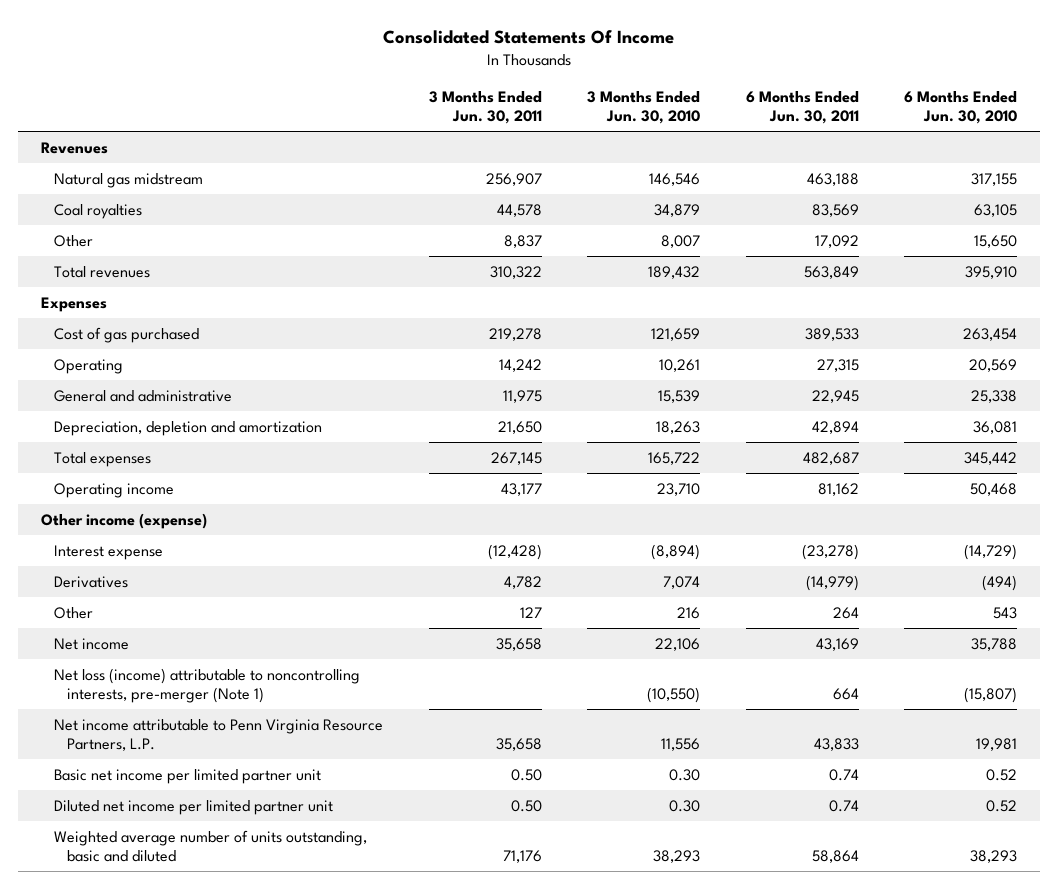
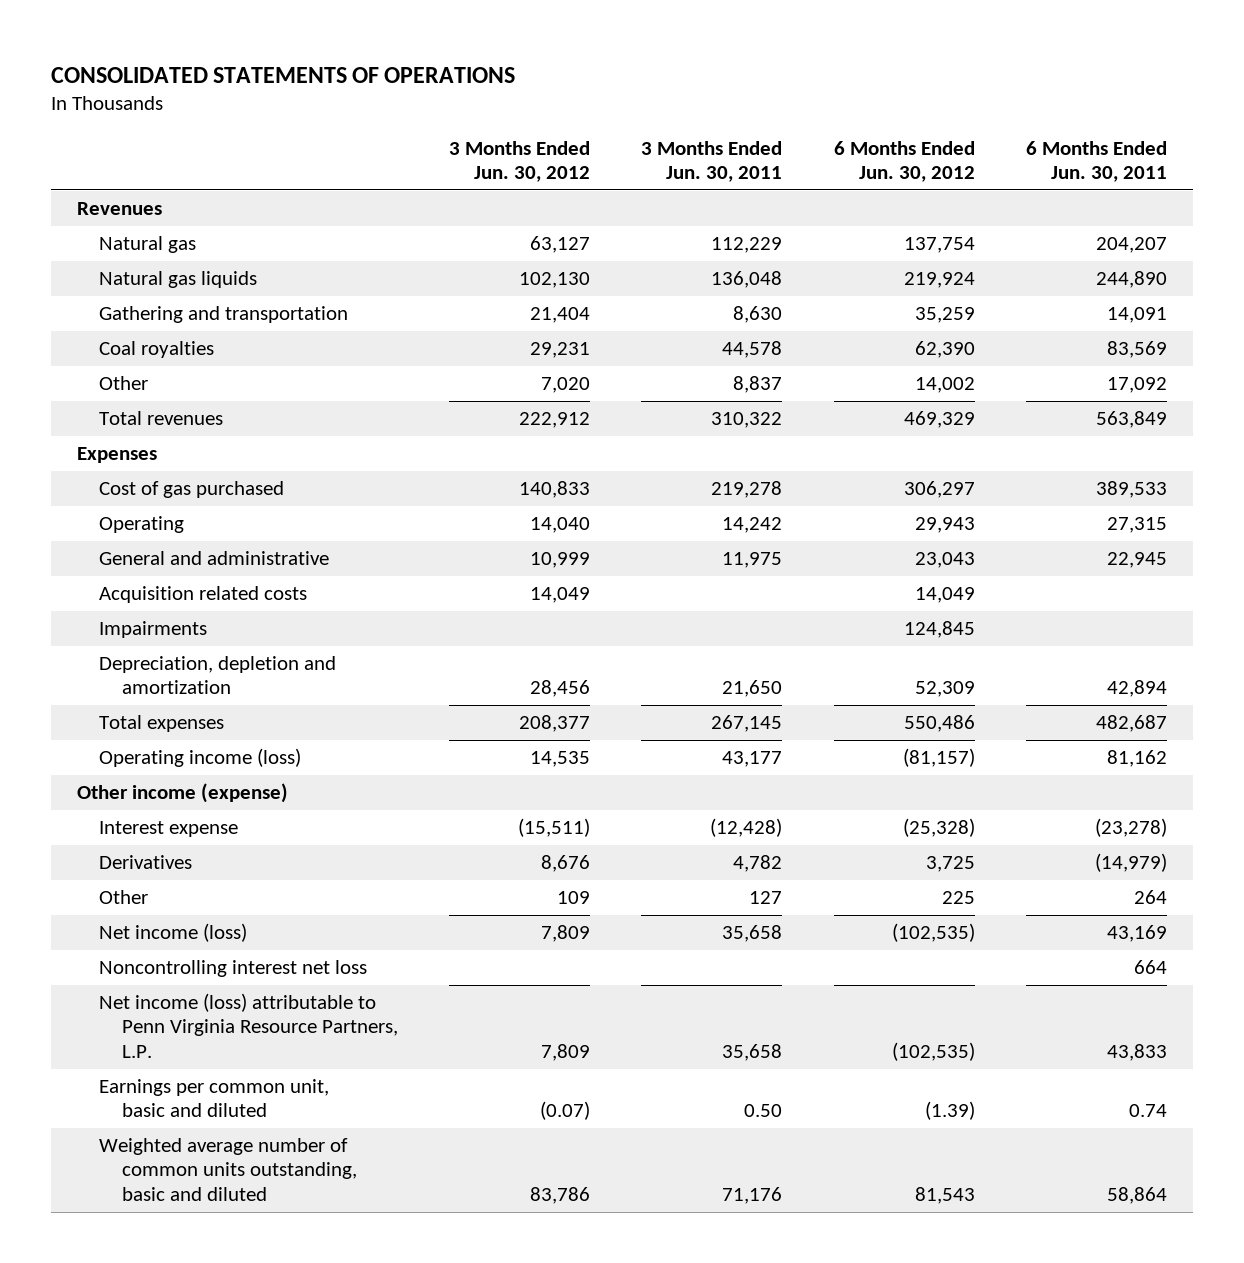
[383,30,675,45] Consolidated Statements Of Income -> [51,66,516,83] CONSOLIDATED STATEMENTS OF OPERATIONS
[587,90,701,124] 3 Months Ended Jun. 30, 2010 -> none
[904,90,1018,124] 6 Months Ended Jun. 30, 2010 -> none
none -> [449,140,591,182] 3 Months Ended Jun. 30, 2012
none -> [833,140,975,182] 6 Months Ended Jun. 30, 2012
[54,172,204,188] Natural gas midstream -> [99,236,197,254] Natural gas
[485,172,542,186] 256,907 -> [711,237,783,254] 112,229
[806,172,859,186] 463,188 -> [1096,237,1168,254] 204,207
none -> [99,271,258,289] Natural gas liquids
none -> [99,306,349,324] Gathering and transportation
none -> [99,586,308,604] Acquisition related costs
none -> [99,621,208,639] Impairments
[54,482,175,498] Operating income -> [99,748,302,768] Operating income (loss)
[54,799,334,815] Diluted net income per limited partner unit -> none
[54,637,130,650] Net income -> [99,923,248,943] Net income (loss)
[54,667,361,703] Net loss (income) attributable to noncontrolling interests, pre-merger (Note 1) -> [99,960,368,978] Noncontrolling interest net loss
[54,718,384,751] Net income attributable to Penn Virginia Resource Partners, L.P. -> [99,993,398,1058] Net income (loss) attributable to Penn Virginia Resource Partners, L.P.
[54,768,322,784] Basic net income per limited partner unit -> [99,1079,330,1118] Earnings per common unit, basic and diluted
[54,829,368,862] Weighted average number of units outstanding, basic and diluted -> [99,1138,357,1201] Weighted average number of common units outstanding, basic and diluted

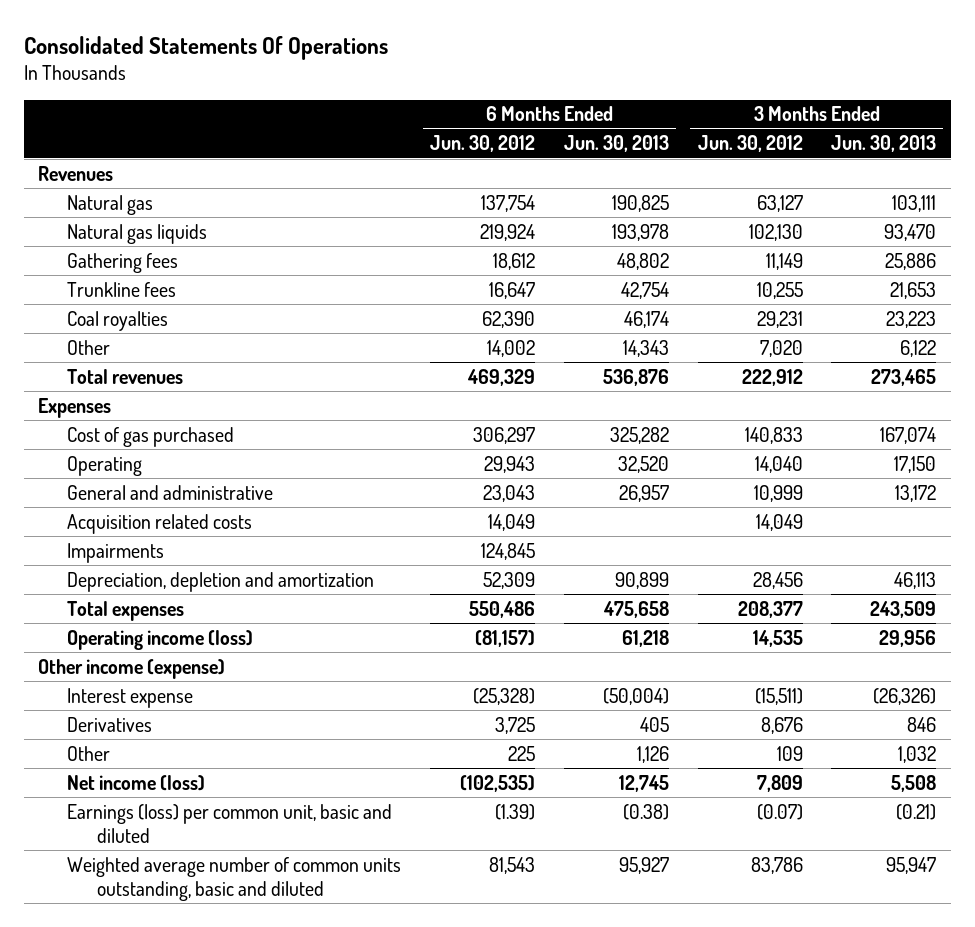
[51,66,516,83] CONSOLIDATED STATEMENTS OF OPERATIONS -> [24,36,389,61] Consolidated Statements Of Operations
[641,140,783,182] 3 Months Ended Jun. 30, 2011 -> none
[1026,140,1168,182] 6 Months Ended Jun. 30, 2011 -> none
none -> [563,135,669,153] Jun. 30, 2013
none -> [831,135,937,153] Jun. 30, 2013
[99,306,349,324] Gathering and transportation -> none
none -> [67,252,179,273] Gathering fees
none -> [67,281,177,297] Trunkline fees
[99,960,368,978] Noncontrolling interest net loss -> none
[99,993,398,1058] Net income (loss) attributable to Penn Virginia Resource Partners, L.P. -> none
[99,1079,330,1118] Earnings per common unit, basic and diluted -> [67,803,393,843] Earnings (loss) per common unit, basic and diluted

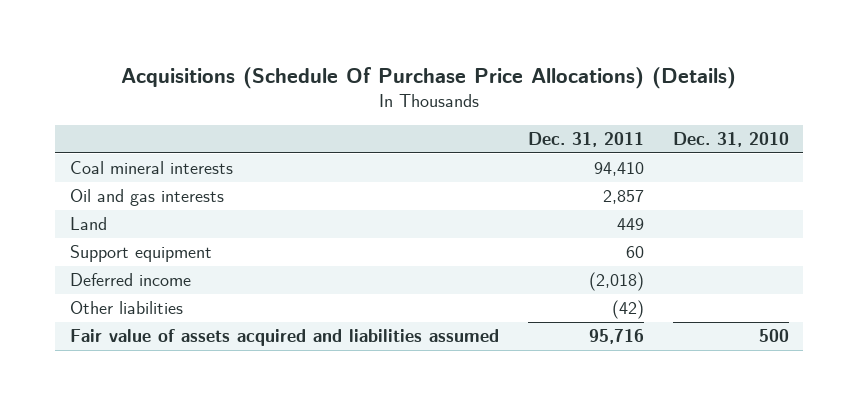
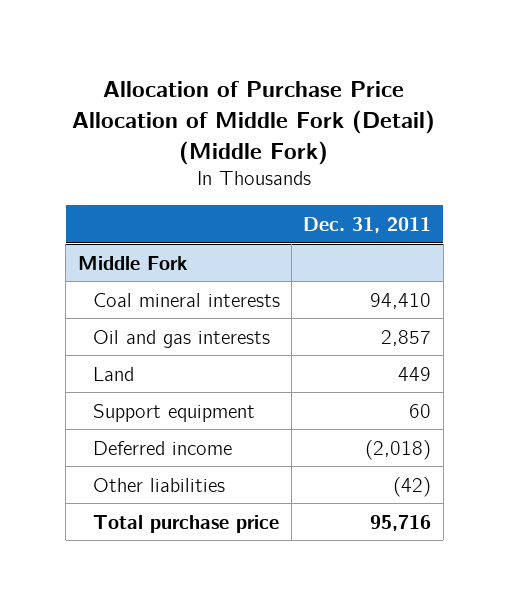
[121,67,737,90] Acquisitions (Schedule Of Purchase Price Allocations) (Details) -> [72,80,436,165] Allocation of Purchase Price Allocation of Middle Fork (Detail) (Middle Fork)
[672,132,789,148] Dec. 31, 2010 -> none
none -> [77,255,188,270] Middle Fork
[69,329,499,347] Fair value of assets acquired and liabilities assumed -> [92,514,279,533] Total purchase price

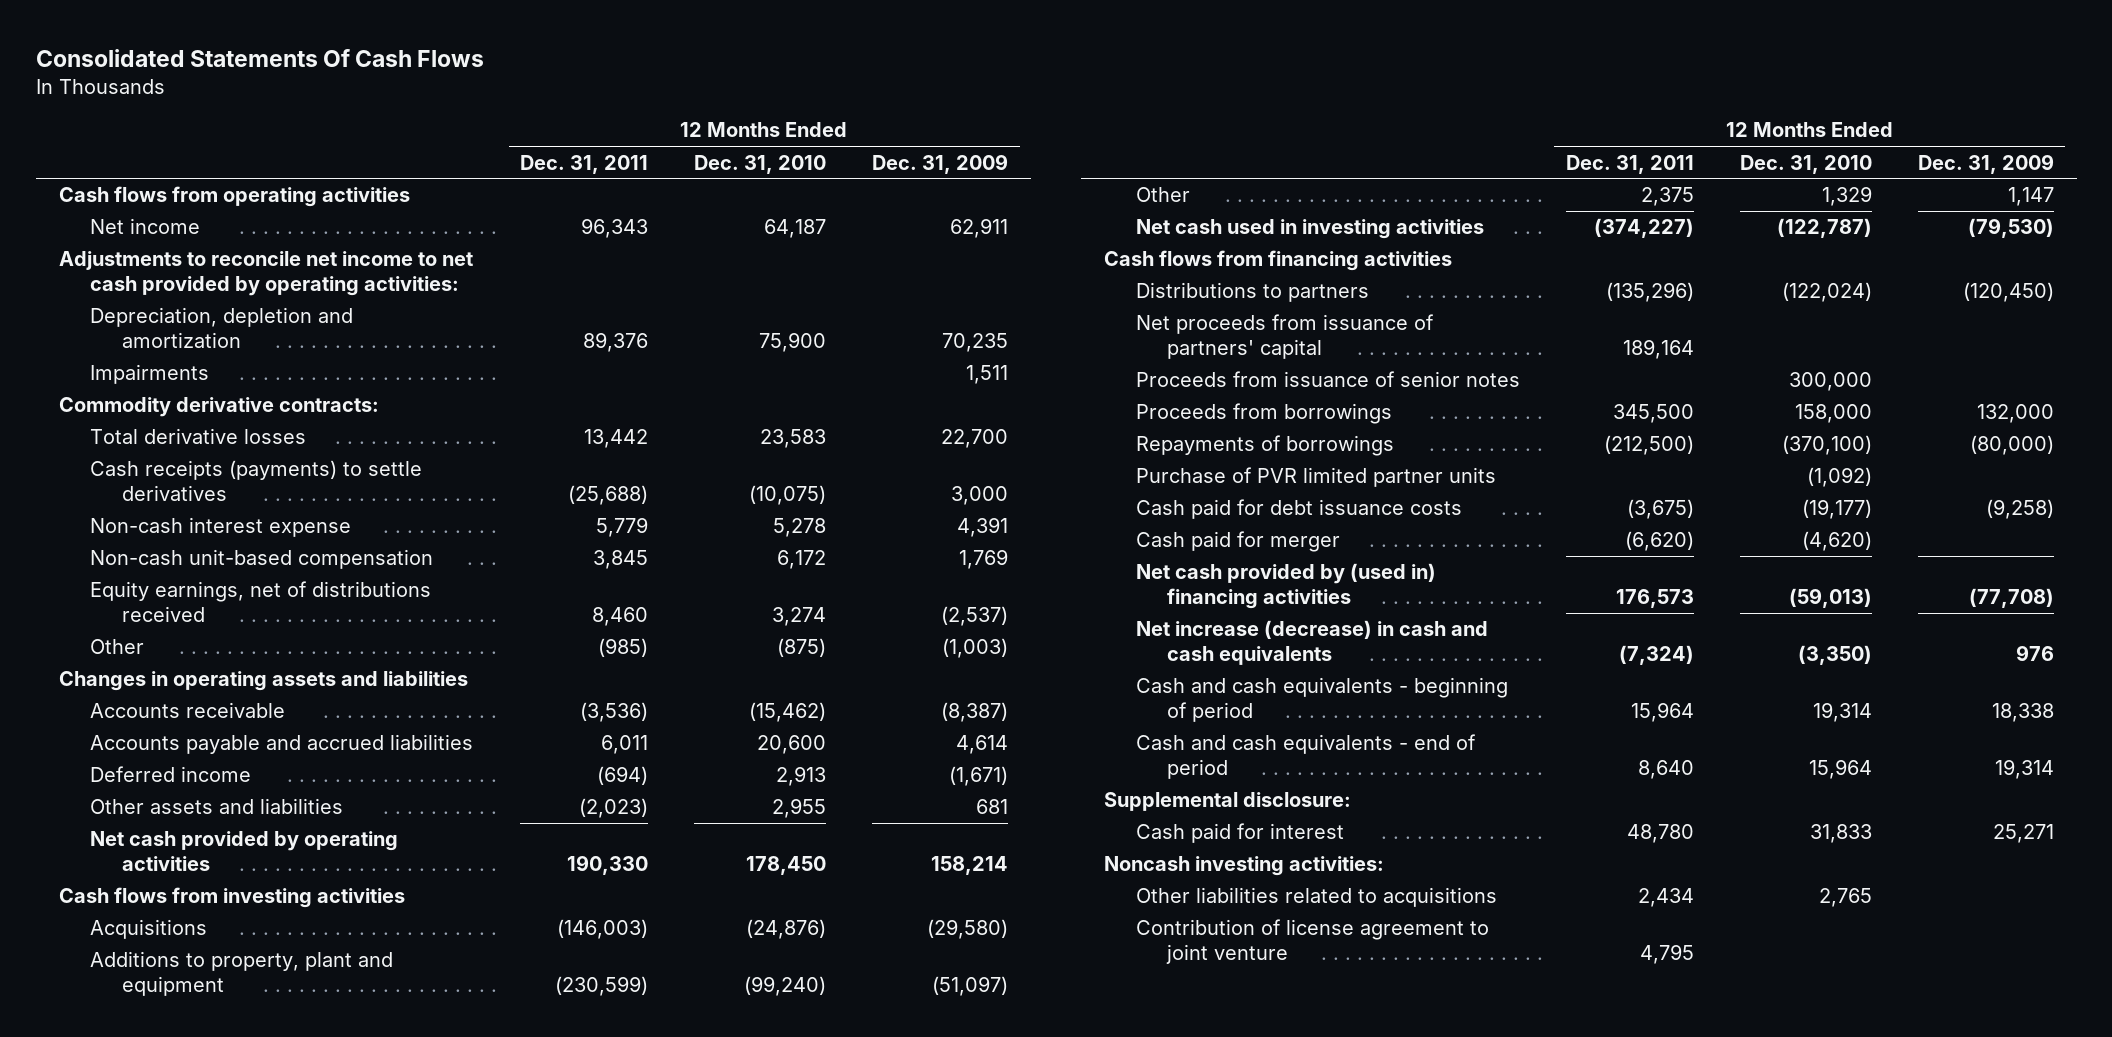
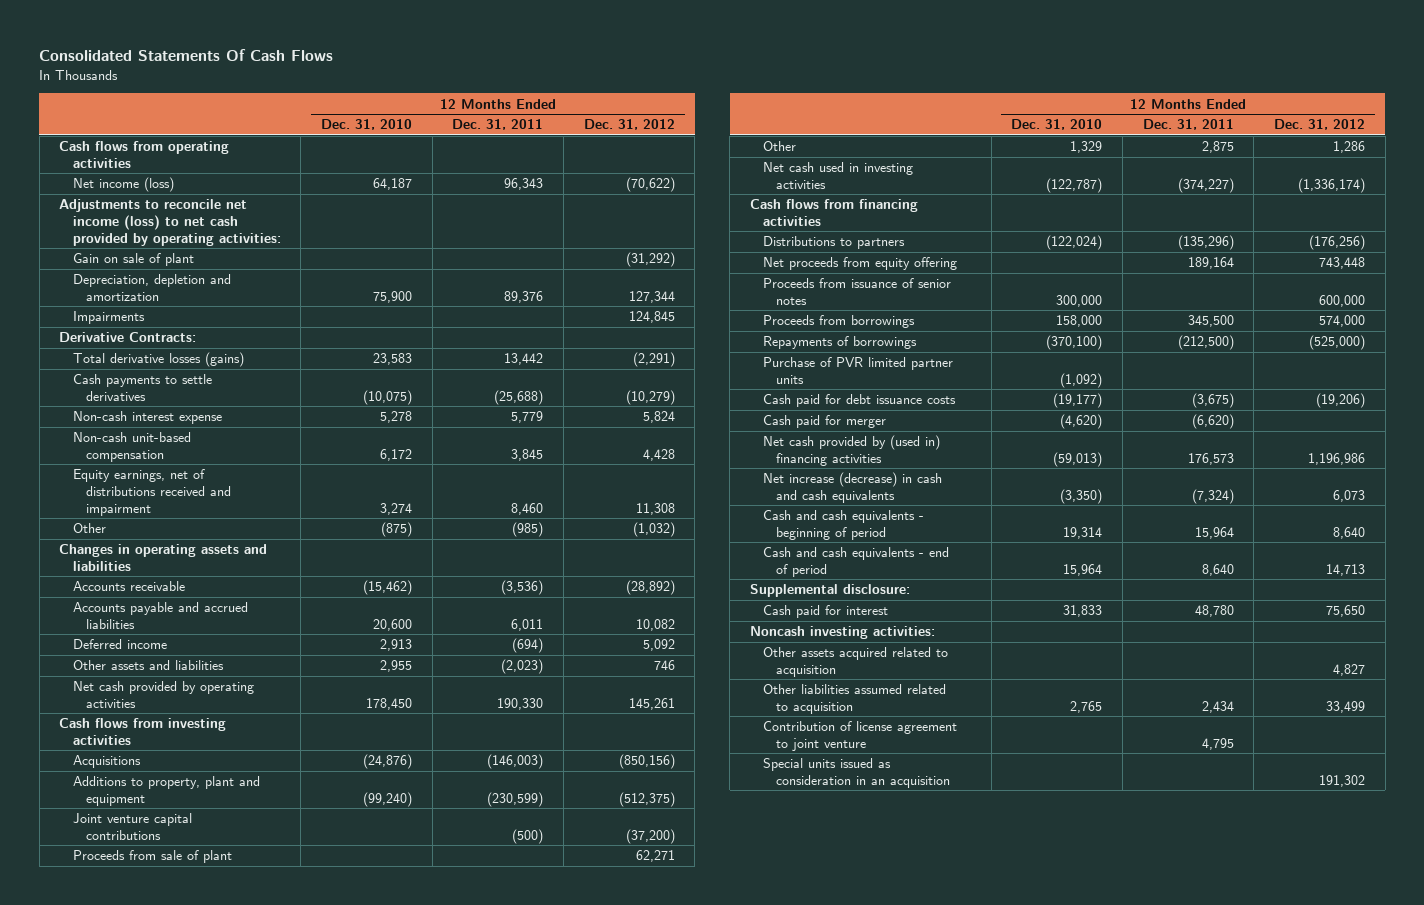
[872,153,1009,174] Dec. 31, 2009 -> none
none -> [583,119,675,131] Dec. 31, 2012
[90,218,201,235] Net income -> [72,177,174,193] Net income (loss)
[58,251,473,296] Adjustments to reconcile net income to net cash provided by operating activities: -> [59,199,281,246] Adjustments to reconcile net income (loss) to net cash provided by operating activities:
none -> [72,253,194,267] Gain on sale of plant
[58,397,379,418] Commodity derivative contracts: -> [59,332,197,343] Derivative Contracts:
[90,428,307,445] Total derivative losses -> [72,352,244,368] Total derivative losses (gains)
[90,460,423,501] Cash receipts (payments) to settle derivatives -> [72,374,212,402] Cash payments to settle derivatives
[90,581,432,622] Equity earnings, net of distributions received -> [72,469,231,516] Equity earnings, net of distributions received and impairment
none -> [72,813,192,841] Joint venture capital contributions
none -> [72,850,232,864] Proceeds from sale of plant
[1640,187,1694,207] 2,375 -> [1201,141,1234,154] 2,875
[1135,314,1434,359] Net proceeds from issuance of partners' capital -> [763,257,958,271] Net proceeds from equity offering
none -> [763,647,949,678] Other assets acquired related to acquisition
[1135,887,1497,908] Other liabilities related to acquisitions -> [763,684,947,715] Other liabilities assumed related to acquisition
none -> [763,758,951,789] Special units issued as consideration in an acquisition

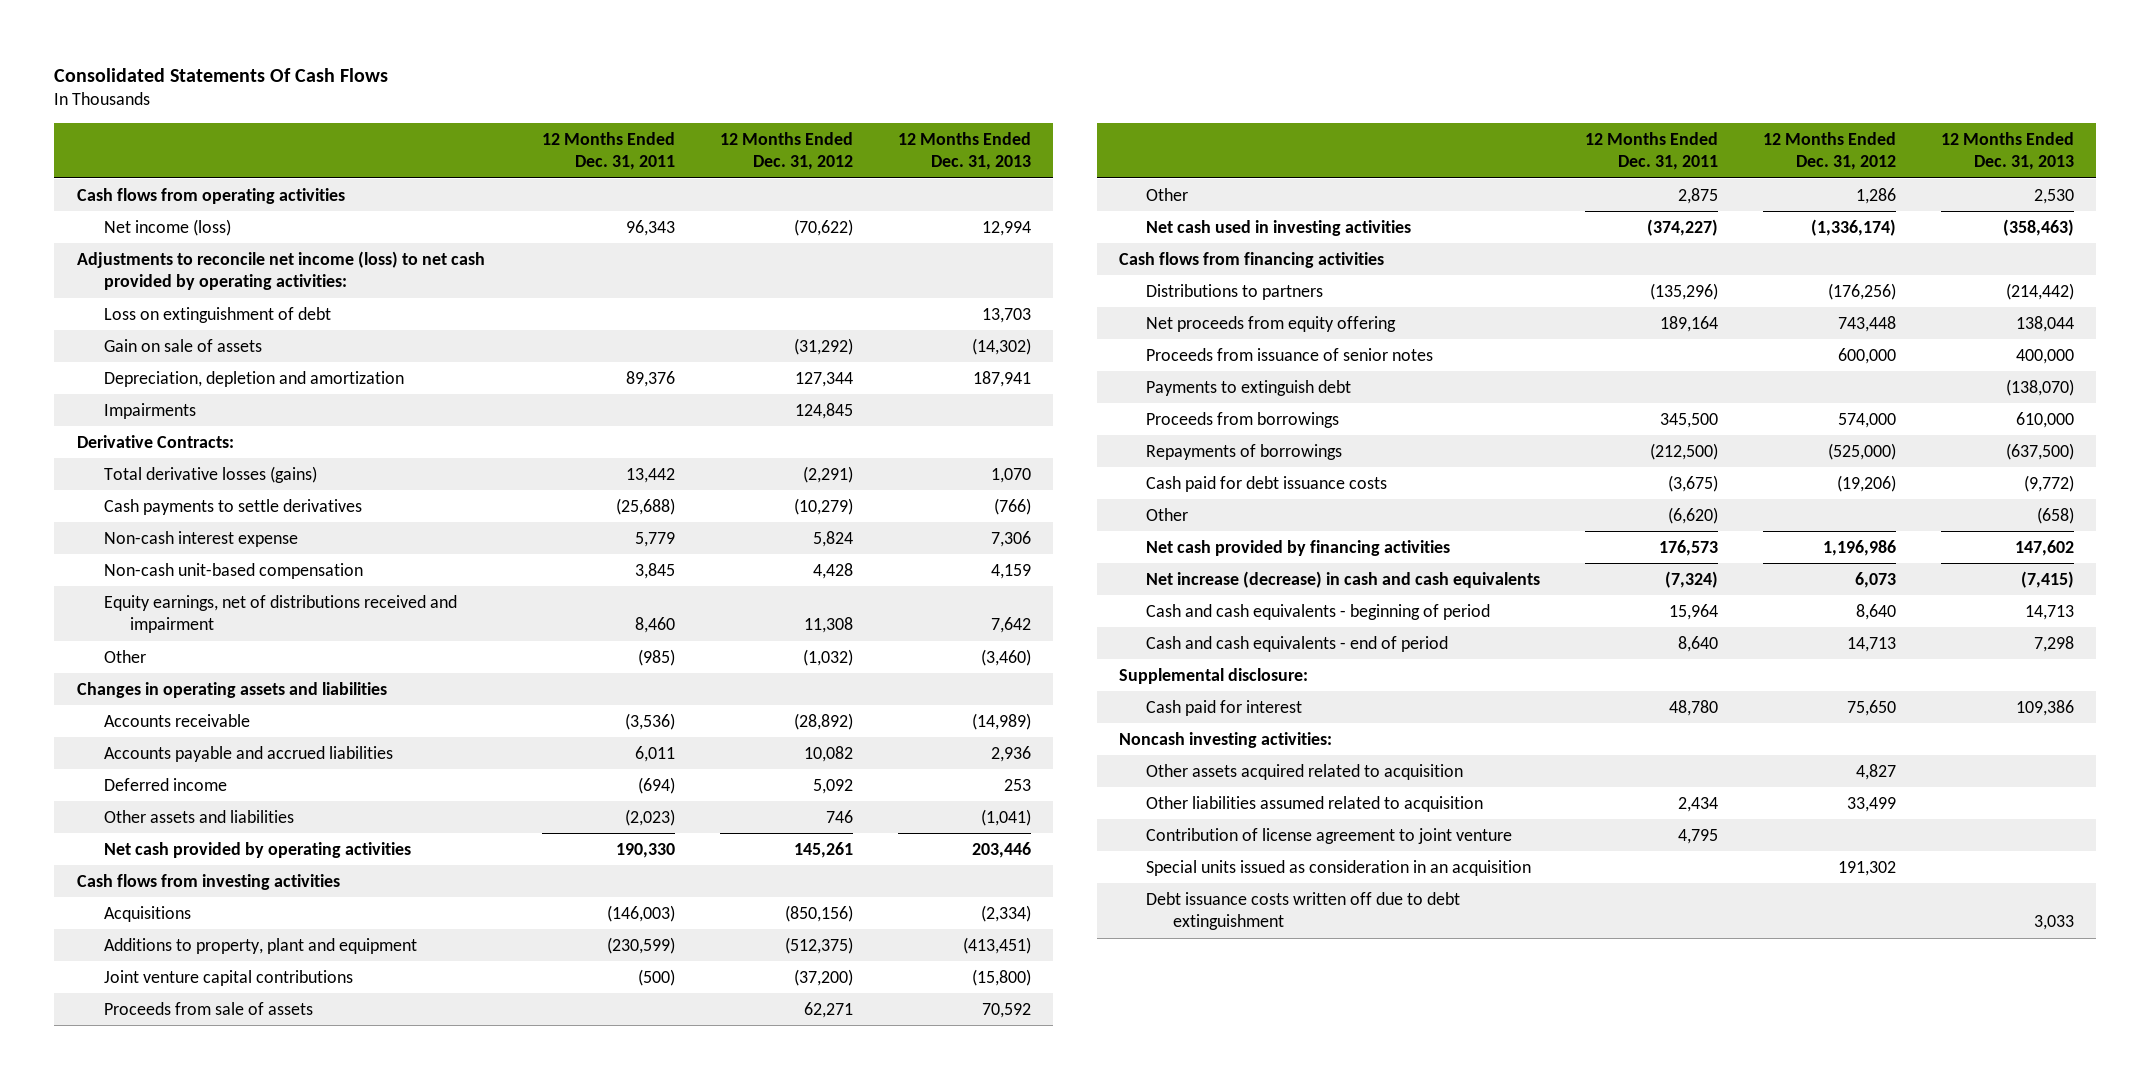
[320,119,412,131] Dec. 31, 2010 -> none
none -> [897,131,1031,171] 12 Months Ended Dec. 31, 2013
none -> [103,306,331,323] Loss on extinguishment of debt
[72,253,194,267] Gain on sale of plant -> [103,338,262,352] Gain on sale of assets
[72,850,232,864] Proceeds from sale of plant -> [103,1001,313,1015] Proceeds from sale of assets
none -> [1146,379,1352,396] Payments to extinguish debt
[763,357,954,385] Purchase of PVR limited partner units -> none
[763,415,887,429] Cash paid for merger -> [1146,507,1189,521] Other
[763,435,941,467] Net cash provided by (used in) financing activities -> [1146,539,1451,556] Net cash provided by financing activities
none -> [1146,891,1461,931] Debt issuance costs written off due to debt extinguishment

